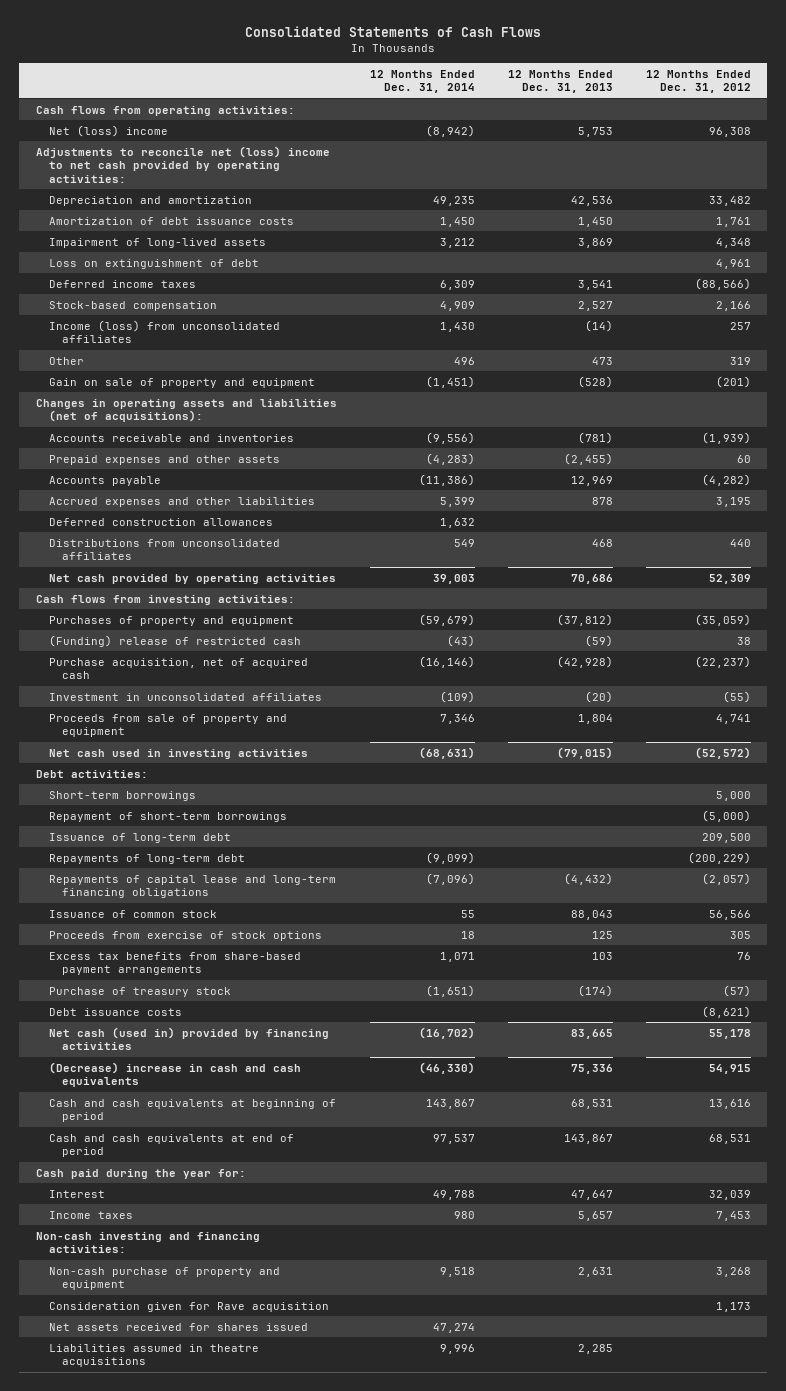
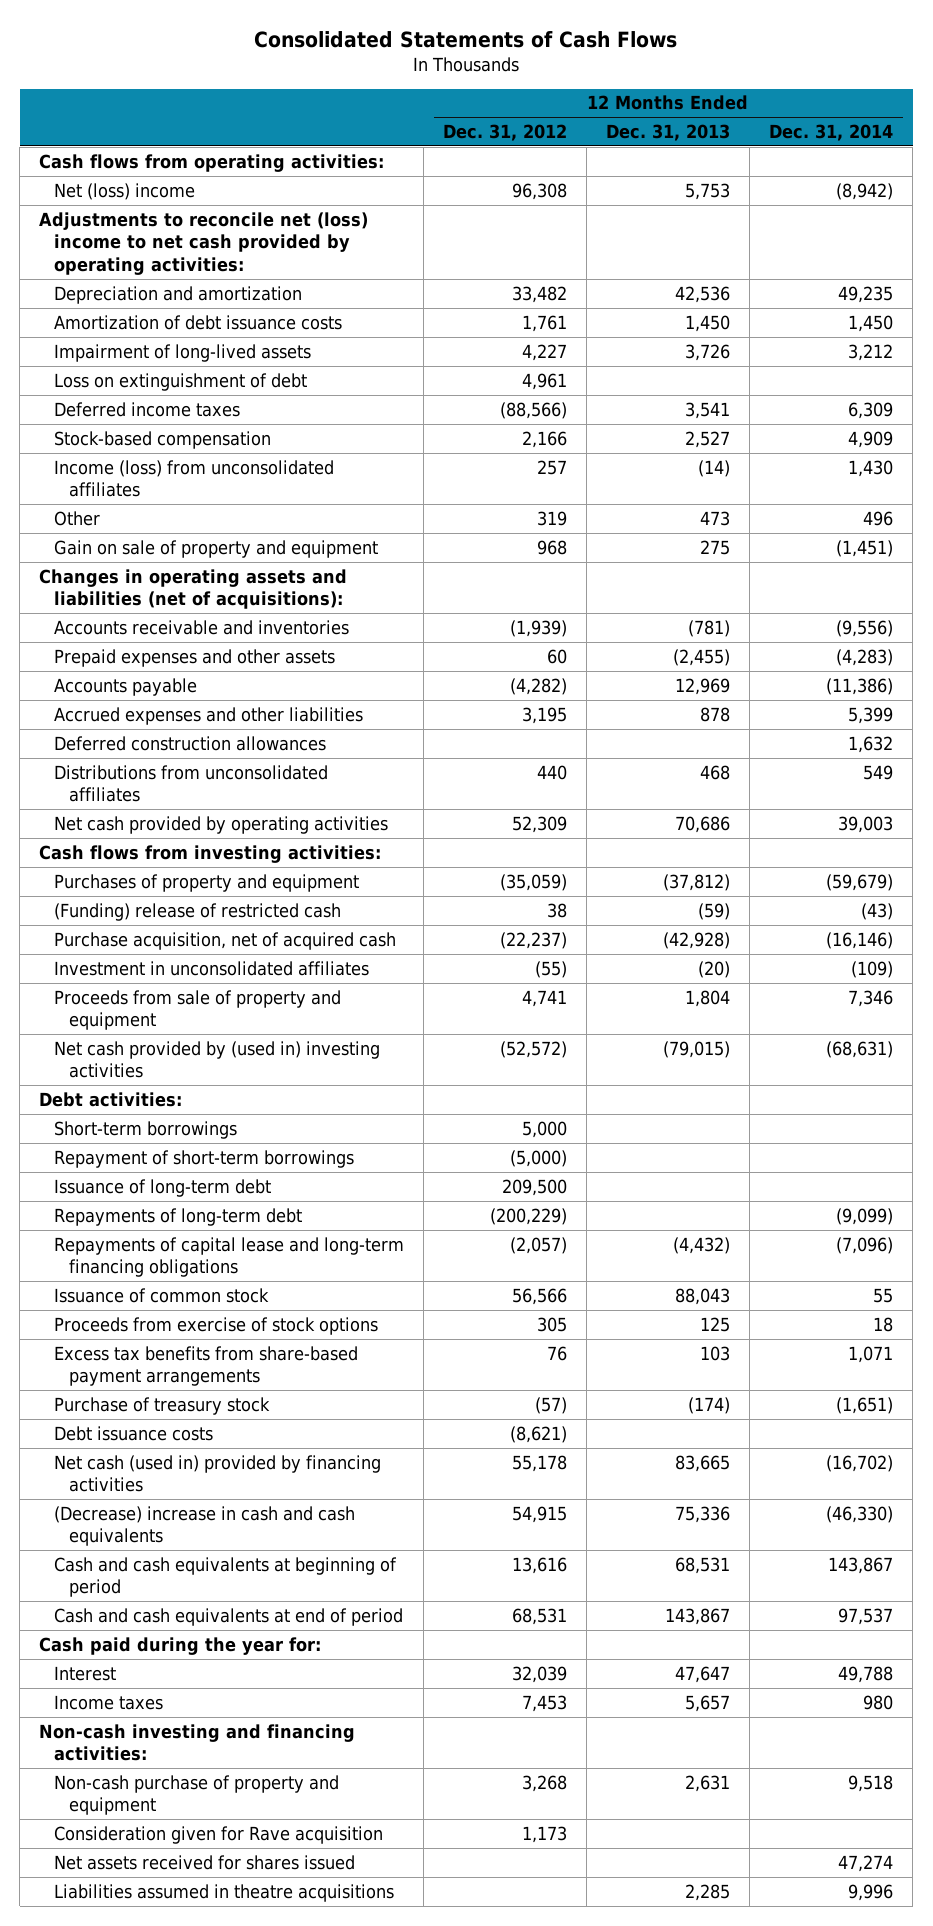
[577,237,613,248] 3,869 -> [685,343,731,361] 3,726
[715,237,751,248] 4,348 -> [522,343,568,361] 4,227
[577,375,613,388] (528) -> [700,539,731,555] 275
[715,375,751,388] (201) -> [537,539,568,555] 968
[48,748,308,759] Net cash used in investing activities -> [54,1040,381,1079] Net cash provided by (used in) investing activities

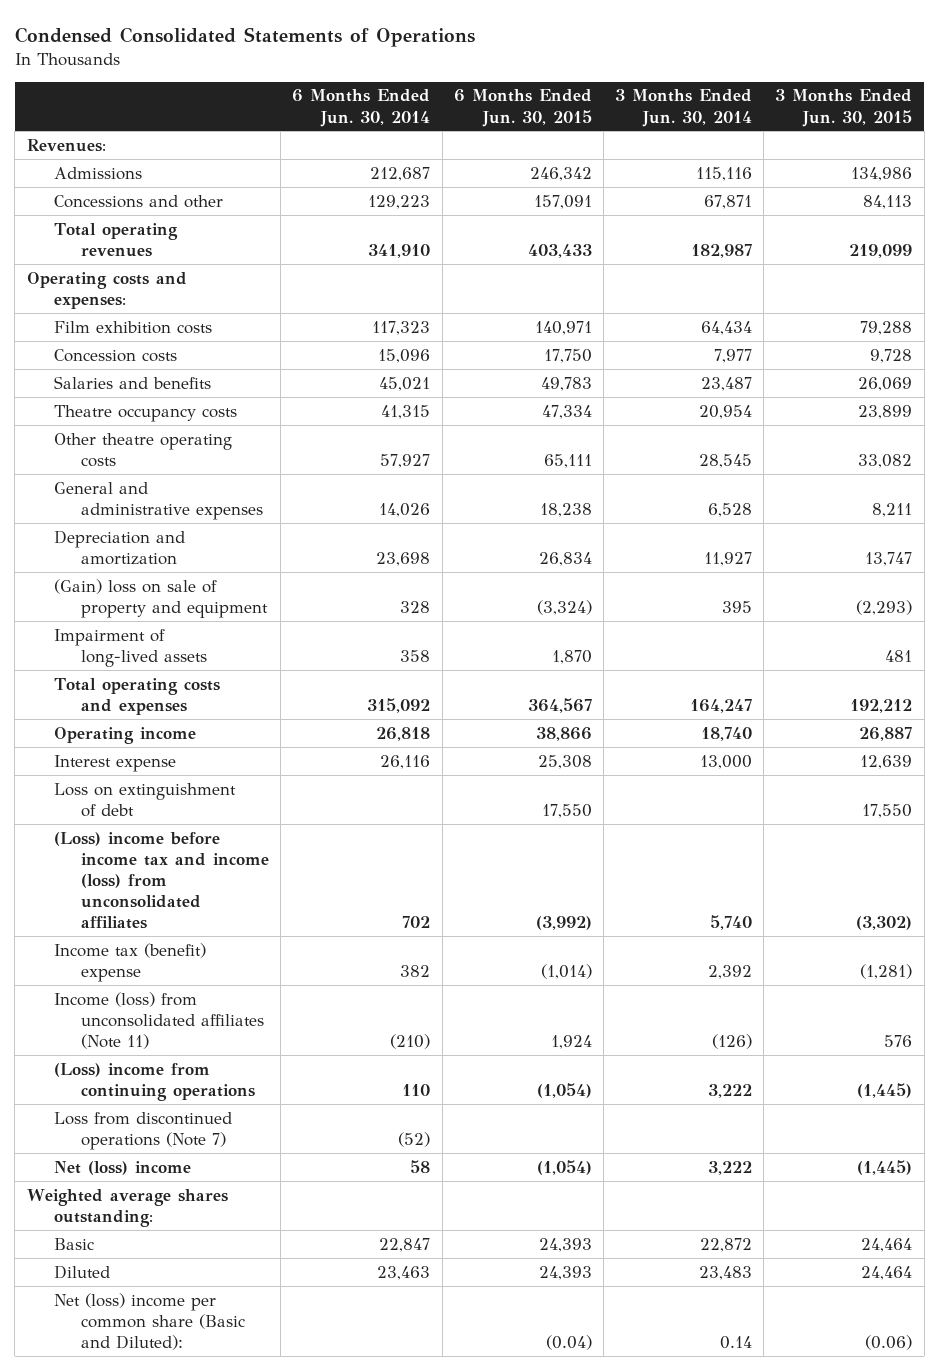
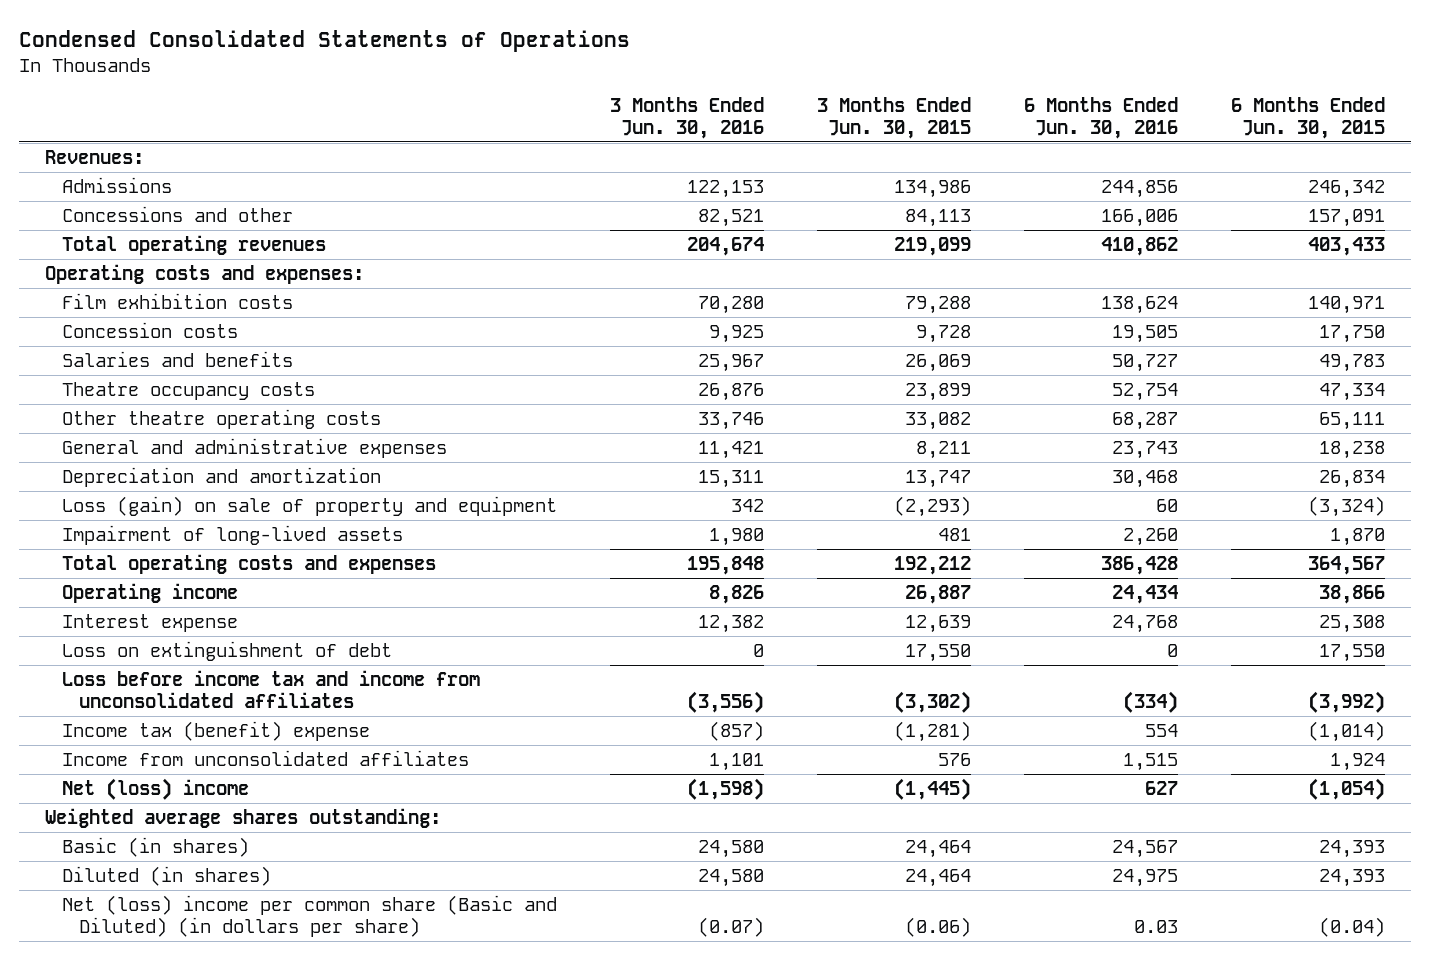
[292,89,431,127] 6 Months Ended Jun. 30, 2014 -> none
[615,89,753,127] 3 Months Ended Jun. 30, 2014 -> none
none -> [610,96,765,139] 3 Months Ended Jun. 30, 2016
none -> [1023,96,1178,139] 6 Months Ended Jun. 30, 2016
[53,578,269,618] (Gain) loss on sale of property and equipment -> [62,495,558,516] Loss (gain) on sale of property and equipment
[53,831,270,929] (Loss) income before income tax and income (loss) from unconsolidated affiliates -> [62,669,481,709] Loss before income tax and income from unconsolidated affiliates
[53,1062,256,1101] (Loss) income from continuing operations -> none
[53,1111,232,1150] Loss from discontinued operations (Note 7) -> none
[53,991,265,1049] Income (loss) from unconsolidated affiliates (Note 11) -> [62,749,470,766] Income from unconsolidated affiliates
[53,1237,94,1250] Basic -> [62,836,250,857] Basic (in shares)
[53,1264,110,1279] Diluted -> [62,865,272,886] Diluted (in shares)
[53,1292,246,1350] Net (loss) income per common share (Basic and Diluted): -> [62,894,558,938] Net (loss) income per common share (Basic and Diluted) (in dollars per share)

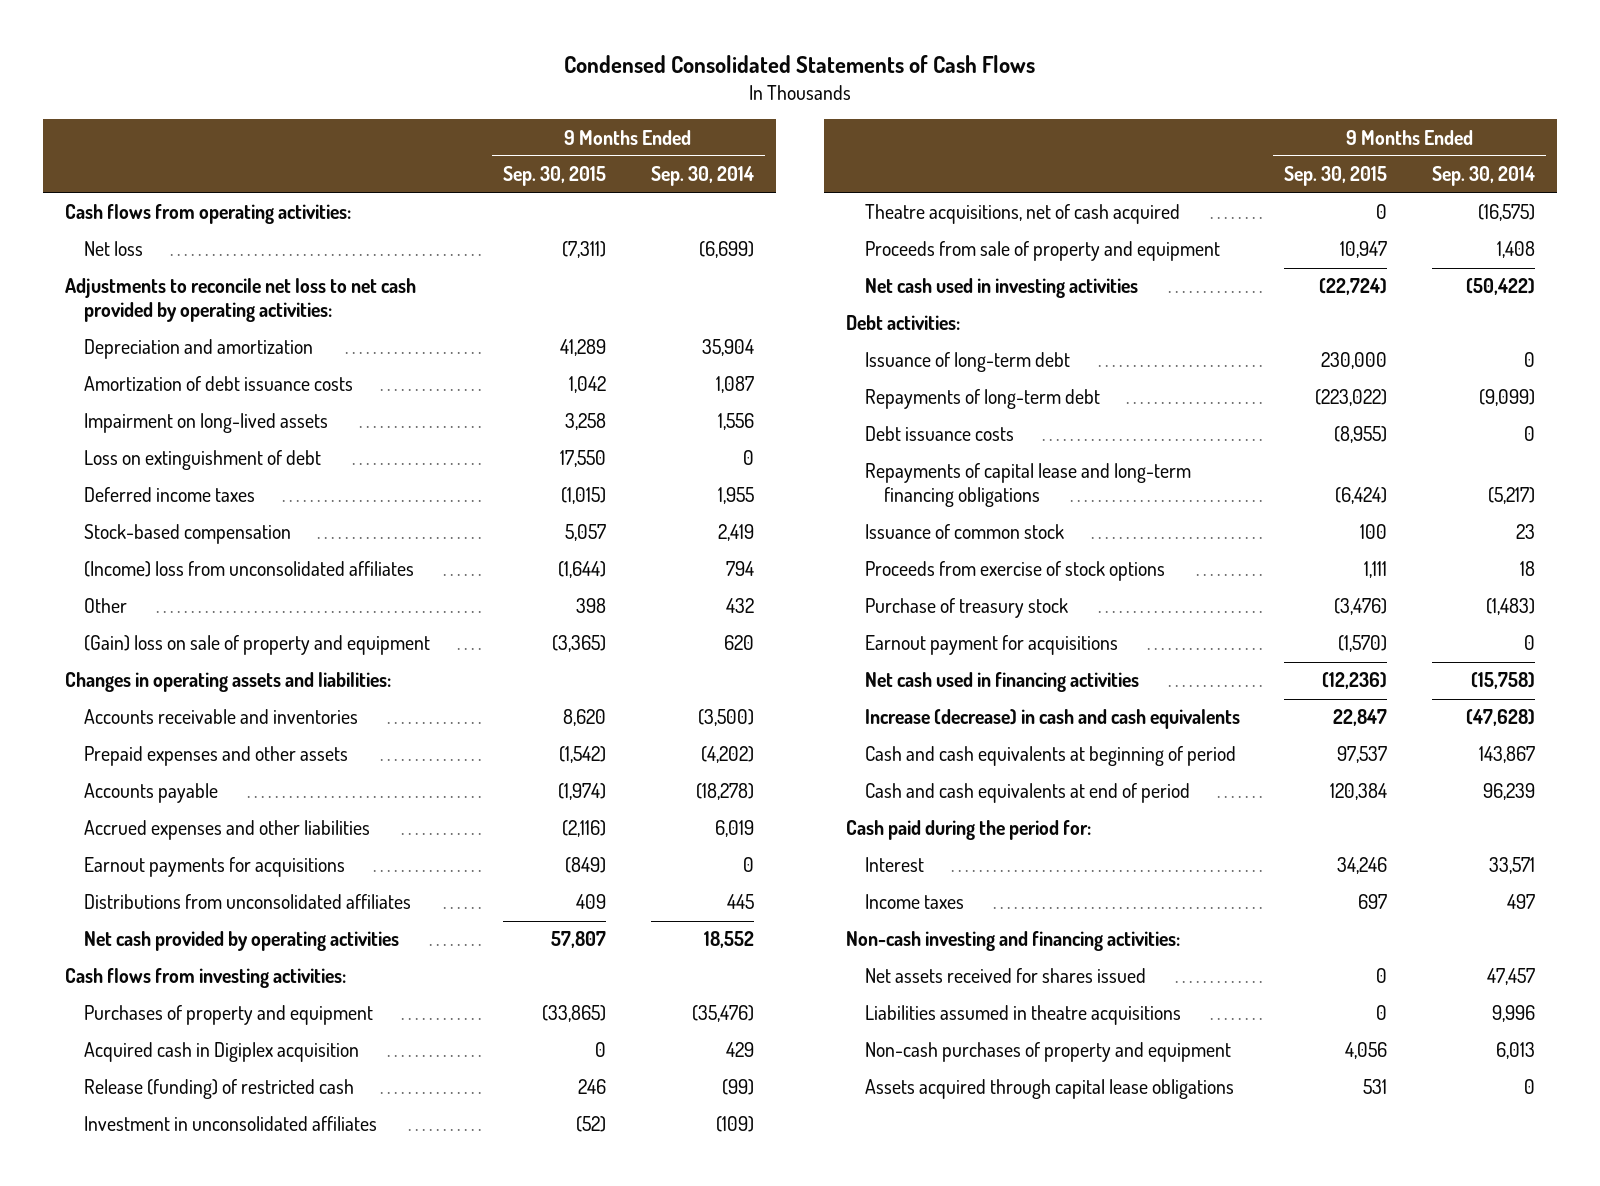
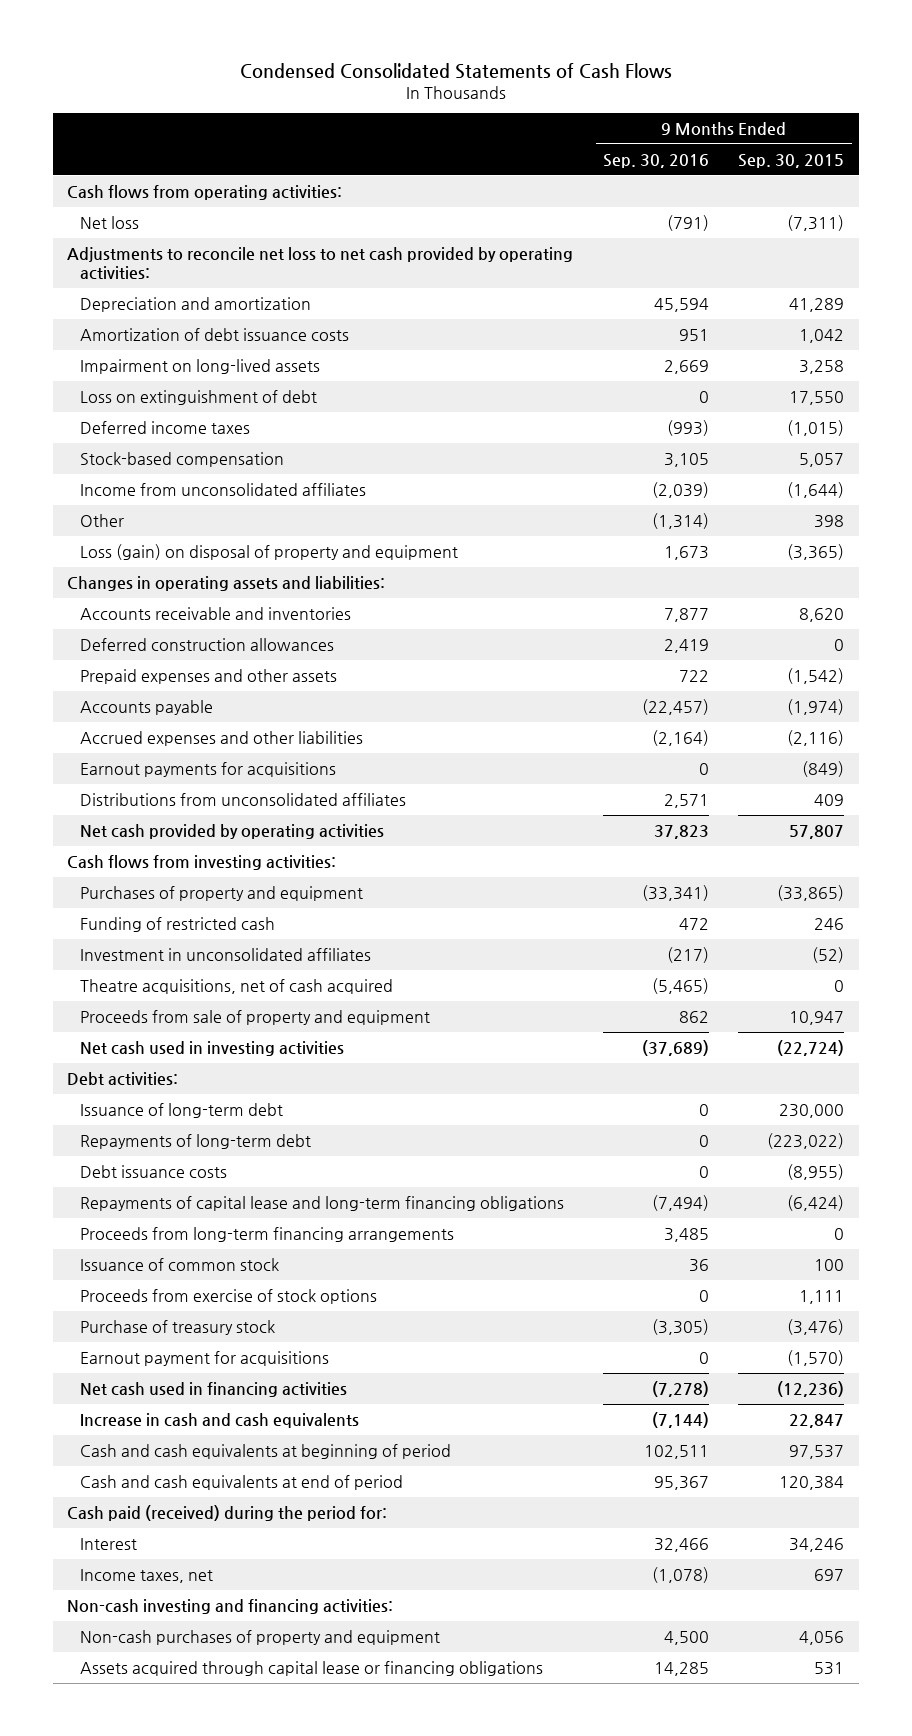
[650,166,754,187] Sep. 30, 2014 -> none
none -> [602,153,709,168] Sep. 30, 2016
[83,561,414,578] (Income) loss from unconsolidated affiliates -> [80,482,367,496] Income from unconsolidated affiliates
[83,635,430,656] (Gain) loss on sale of property and equipment -> [80,543,459,560] Loss (gain) on disposal of property and equipment
none -> [80,637,335,651] Deferred construction allowances
[83,1042,359,1063] Acquired cash in Digiplex acquisition -> none
[83,1079,354,1100] Release (funding) of restricted cash -> [80,916,276,932] Funding of restricted cash
none -> [80,1226,455,1242] Proceeds from long-term financing arrangements
[865,709,1241,730] Increase (decrease) in cash and cash equivalents -> [80,1412,360,1428] Increase in cash and cash equivalents
[846,820,1092,841] Cash paid during the period for: -> [67,1504,388,1521] Cash paid (received) during the period for:
[865,894,965,910] Income taxes -> [80,1568,214,1583] Income taxes, net
[865,968,1147,984] Net assets received for shares issued -> none
[865,1005,1182,1026] Liabilities assumed in theatre acquisitions -> none
[865,1079,1235,1100] Assets acquired through capital lease obligations -> [80,1660,544,1676] Assets acquired through capital lease or financing obligations

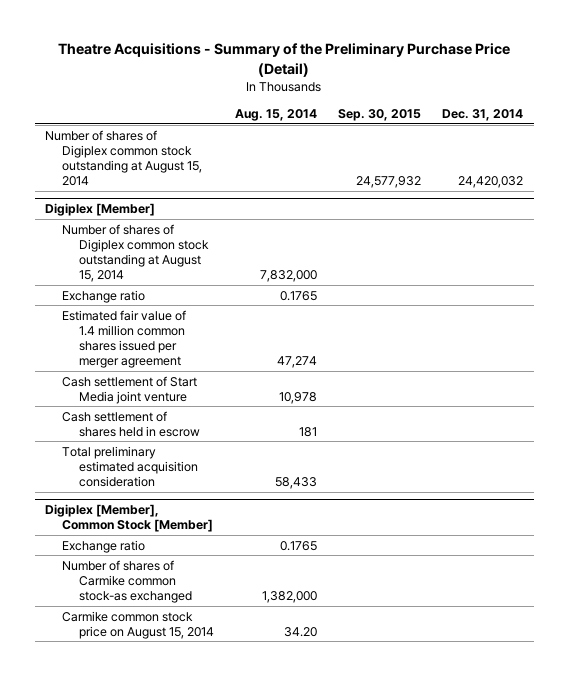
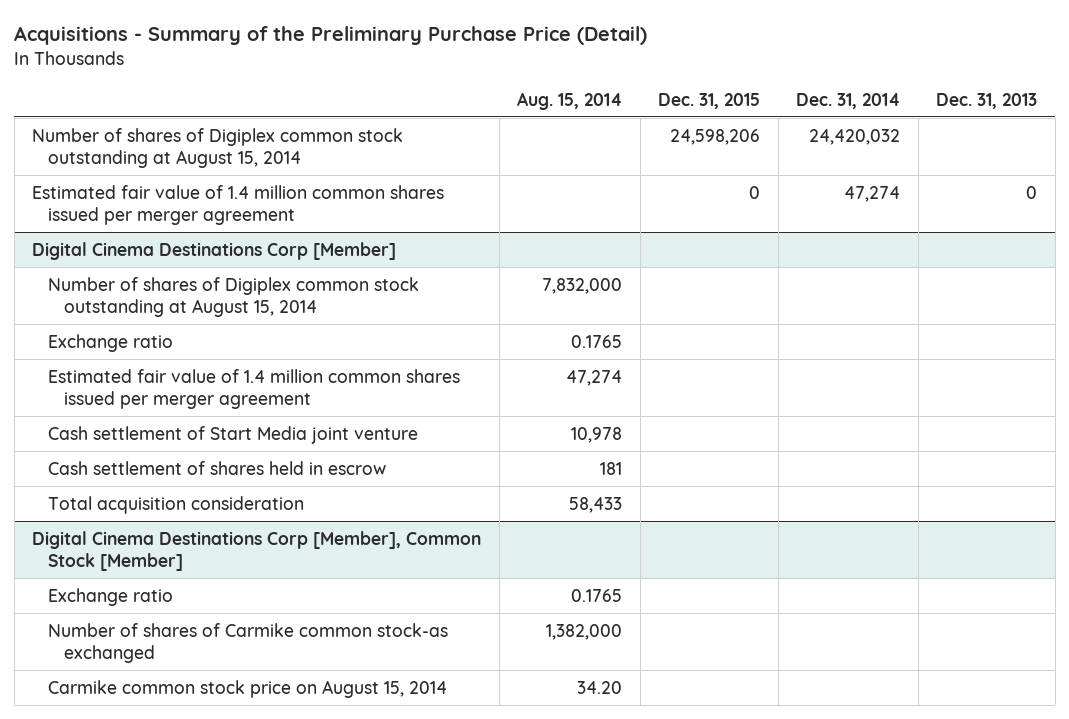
[58,43,511,77] Theatre Acquisitions - Summary of the Preliminary Purchase Price (Detail) -> [14,26,648,46] Acquisitions - Summary of the Preliminary Purchase Price (Detail)
[338,109,422,122] Sep. 30, 2015 -> none
none -> [658,92,761,109] Dec. 31, 2015
none -> [936,92,1038,109] Dec. 31, 2013
none -> [32,184,445,225] Estimated fair value of 1.4 million common shares issued per merger agreement
[45,203,156,217] Digiplex [Member] -> [32,241,397,260] Digital Cinema Destinations Corp [Member]
[45,504,214,533] Digiplex [Member], Common Stock [Member] -> none
[62,445,199,488] Total preliminary estimated acquisition consideration -> [47,495,304,514] Total acquisition consideration
none -> [32,530,482,571] Digital Cinema Destinations Corp [Member], Common Stock [Member]

